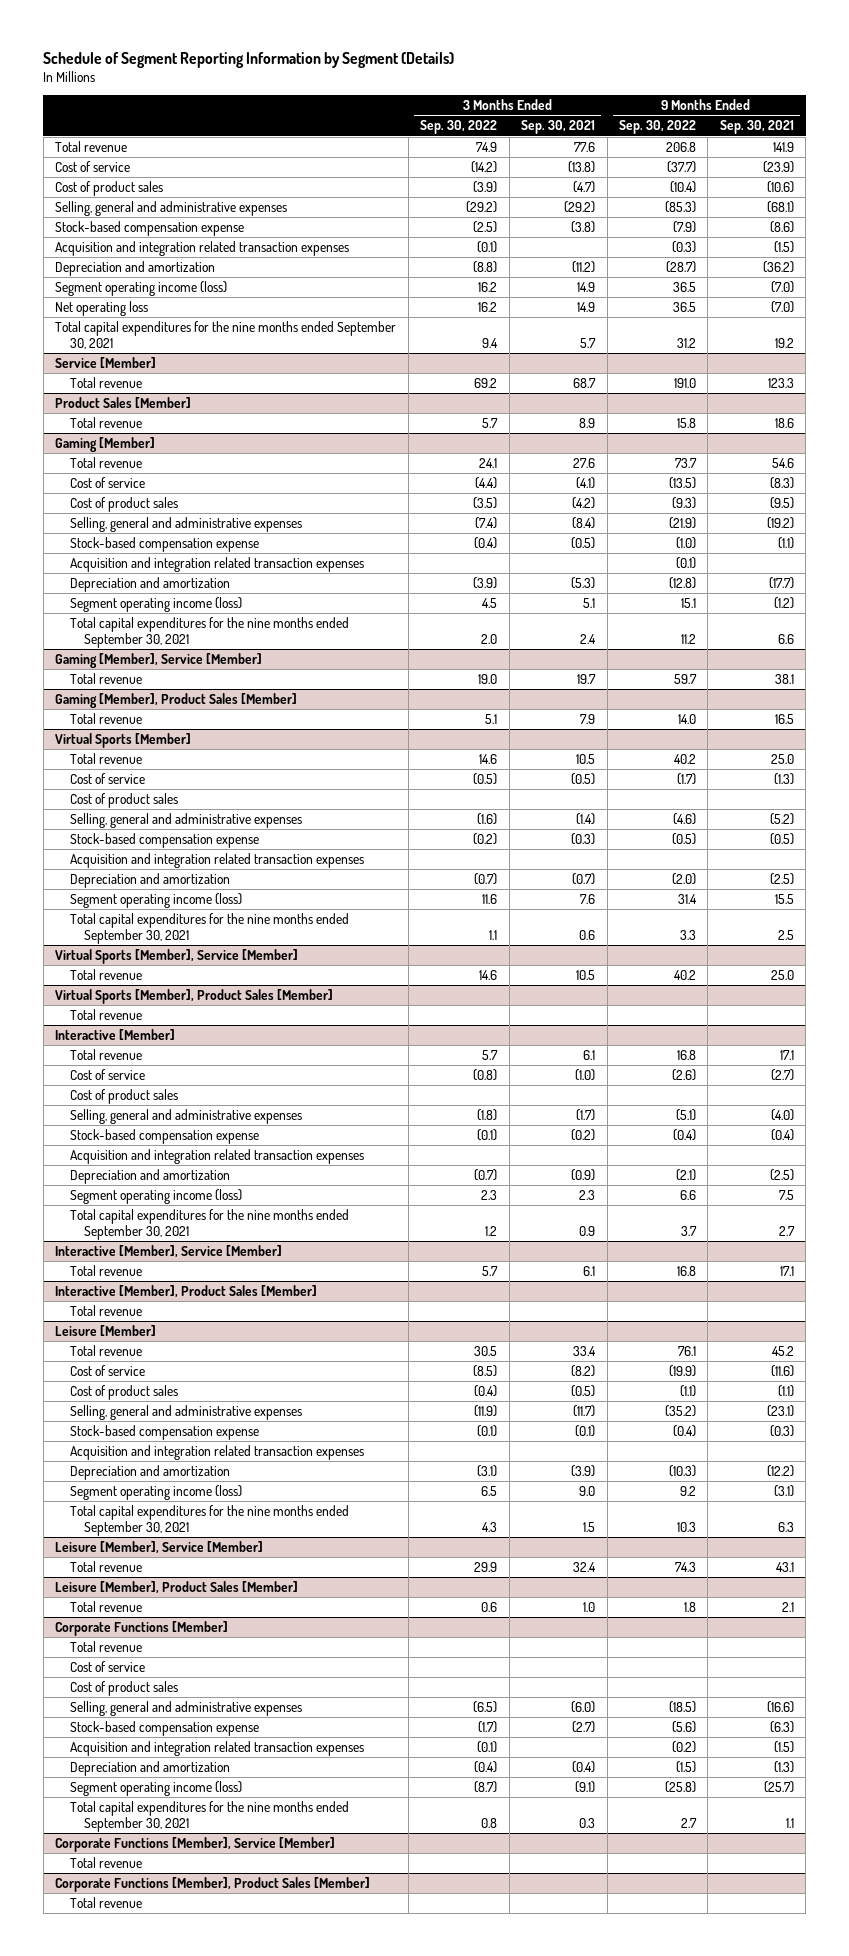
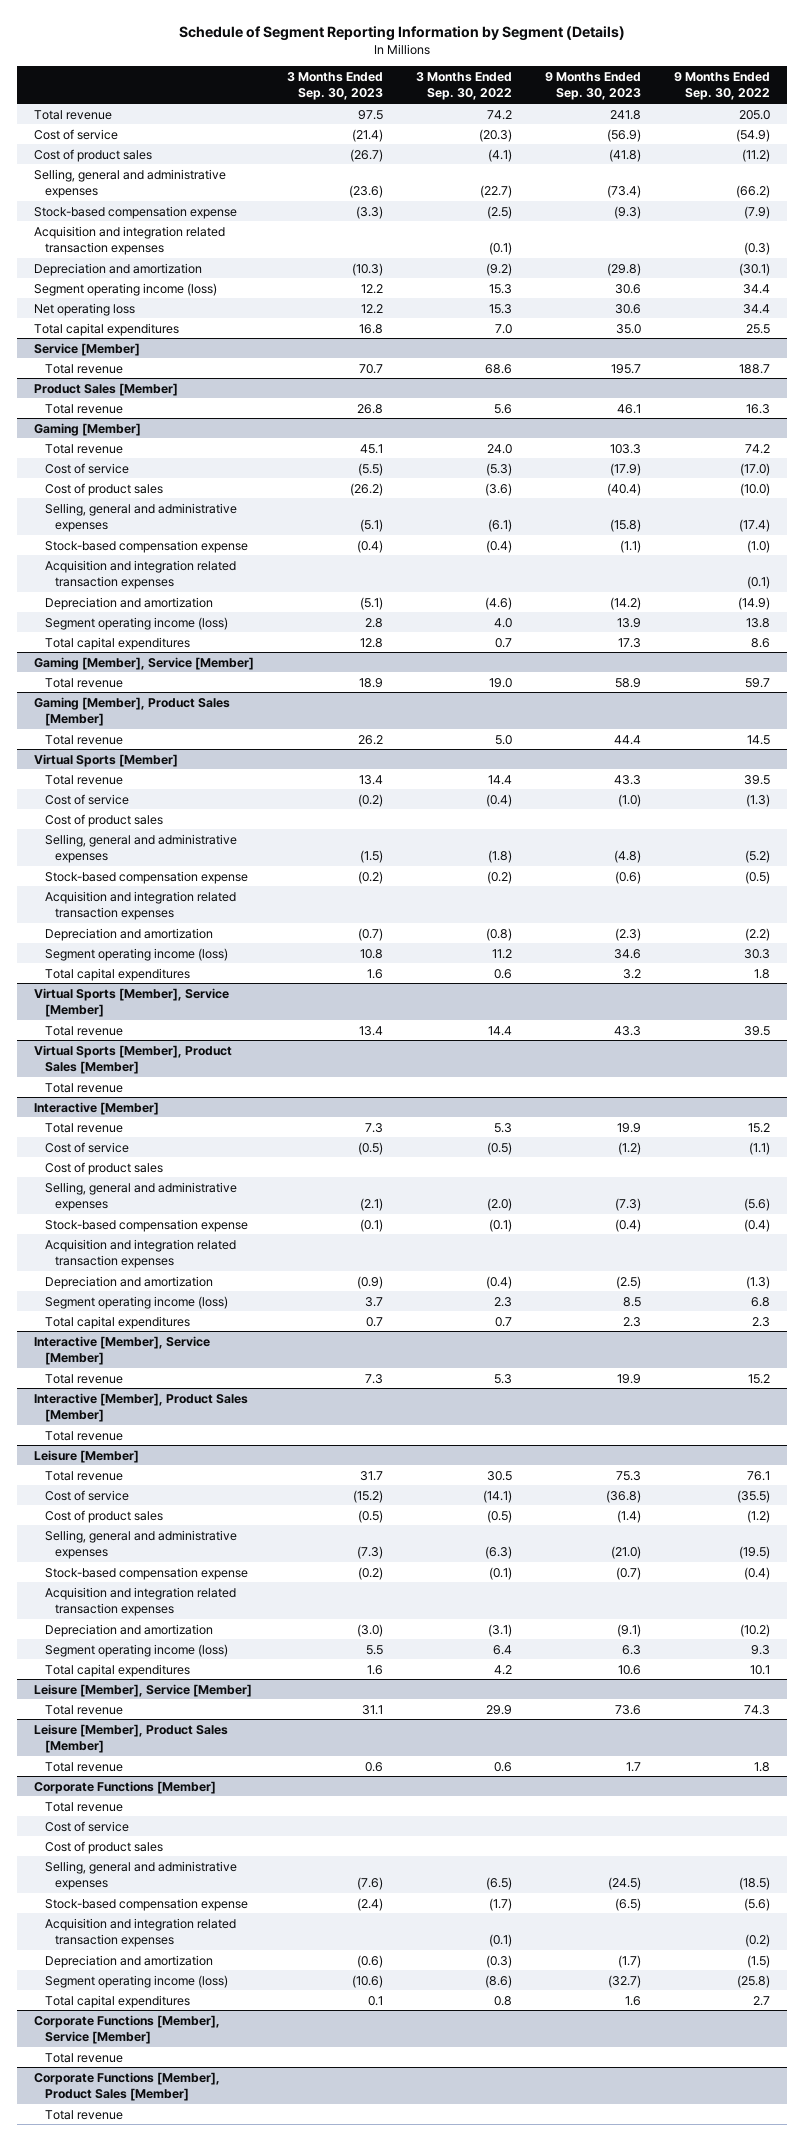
[521,120,596,135] Sep. 30, 2021 -> none
[719,120,794,135] Sep. 30, 2021 -> none
none -> [287,72,384,101] 3 Months Ended Sep. 30, 2023
none -> [545,72,642,101] 9 Months Ended Sep. 30, 2023
[476,141,498,152] 74.9 -> [487,109,513,120] 74.2
[666,141,697,152] 206.8 -> [739,109,771,120] 205.0
[471,160,498,173] (14.2) -> [479,128,513,142] (20.3)
[667,160,697,173] (37.7) -> [736,128,771,142] (54.9)
[473,180,498,193] (3.9) -> [488,148,513,162] (4.1)
[670,180,697,193] (10.4) -> [742,148,771,162] (11.2)
[466,200,498,213] (29.2) -> [480,184,513,198] (22.7)
[665,200,697,213] (85.3) -> [736,184,771,198] (66.2)
[473,260,498,273] (8.8) -> [486,262,513,276] (9.2)
[666,260,697,273] (28.7) -> [739,262,771,276] (30.1)
[478,281,498,292] 16.2 -> [489,283,513,294] 15.3
[673,281,697,292] 36.5 -> [743,283,771,294] 34.4
[478,301,498,312] 16.2 -> [489,303,513,314] 15.3
[673,301,697,312] 36.5 -> [743,303,771,314] 34.4
[55,320,397,350] Total capital expenditures for the nine months ended September 30, 2021 -> [33,322,179,336] Total capital expenditures
[482,338,499,349] 9.4 -> [495,323,513,334] 7.0
[677,338,697,349] 31.2 -> [746,323,771,334] 25.5
[474,377,498,388] 69.2 -> [485,363,513,374] 68.6
[674,377,697,388] 191.0 -> [739,363,771,374] 188.7
[482,417,499,428] 5.7 -> [494,403,513,414] 5.6
[677,417,697,428] 15.8 -> [746,403,771,414] 16.3
[479,457,498,468] 24.1 -> [487,443,513,454] 24.0
[675,457,698,468] 73.7 -> [745,443,771,454] 74.2
[475,476,498,489] (4.4) -> [486,462,513,476] (5.3)
[669,476,697,489] (13.5) -> [740,462,771,476] (17.0)
[473,496,498,509] (3.5) -> [485,482,513,496] (3.6)
[672,496,697,509] (9.3) -> [740,482,771,496] (10.0)
[475,516,498,529] (7.4) -> [488,518,513,532] (6.1)
[669,516,697,529] (21.9) -> [739,518,771,532] (17.4)
[473,576,498,589] (3.9) -> [485,596,513,610] (4.6)
[669,576,697,589] (12.8) -> [738,596,771,610] (14.9)
[482,597,498,608] 4.5 -> [494,617,513,628] 4.0
[681,597,697,608] 15.1 -> [746,617,771,628] 13.8
[69,616,349,649] Total capital expenditures for the nine months ended September 30, 2021 -> [44,636,190,650] Total capital expenditures
[481,634,498,645] 2.0 -> [495,637,513,648] 0.7
[681,634,697,645] 11.2 -> [751,637,771,648] 8.6
[485,713,498,724] 5.1 -> [495,734,513,745] 5.0
[678,713,697,724] 14.0 -> [747,734,771,745] 14.5
[479,753,498,764] 14.6 -> [488,774,513,785] 14.4
[674,753,697,764] 40.2 -> [744,774,771,785] 39.5
[473,772,498,785] (0.5) -> [486,793,513,807] (0.4)
[677,772,697,785] (1.7) -> [746,793,771,807] (1.3)
[477,812,498,825] (1.6) -> [488,849,513,863] (1.8)
[673,812,697,825] (4.6) -> [745,849,771,863] (5.2)
[474,872,498,885] (0.7) -> [486,927,513,941] (0.8)
[672,872,697,885] (2.0) -> [745,927,771,941] (2.2)
[482,893,498,904] 11.6 -> [492,948,513,959] 11.2
[678,893,698,904] 31.4 -> [744,948,771,959] 30.3
[69,912,349,945] Total capital expenditures for the nine months ended September 30, 2021 -> [44,967,190,981] Total capital expenditures
[489,930,498,941] 1.1 -> [494,968,513,979] 0.6
[680,930,697,941] 3.3 -> [754,968,771,979] 1.8
[479,969,498,980] 14.6 -> [488,1025,513,1036] 14.4
[674,969,697,980] 40.2 -> [744,1025,771,1036] 39.5
[482,1049,499,1060] 5.7 -> [494,1122,513,1133] 5.3
[677,1049,697,1060] 16.8 -> [748,1122,771,1133] 15.2
[473,1068,498,1081] (0.8) -> [487,1141,513,1155] (0.5)
[672,1068,697,1081] (2.6) -> [749,1141,771,1155] (1.1)
[477,1108,498,1121] (1.8) -> [487,1197,513,1211] (2.0)
[676,1108,697,1121] (5.1) -> [744,1197,771,1211] (5.6)
[474,1168,498,1181] (0.7) -> [486,1275,513,1289] (0.4)
[676,1168,697,1181] (2.1) -> [746,1275,771,1289] (1.3)
[680,1189,697,1200] 6.6 -> [751,1296,771,1307] 6.8
[69,1208,349,1241] Total capital expenditures for the nine months ended September 30, 2021 -> [44,1315,190,1329] Total capital expenditures
[485,1226,498,1237] 1.2 -> [495,1316,513,1327] 0.7
[681,1226,698,1237] 3.7 -> [752,1316,771,1327] 2.3
[482,1265,499,1276] 5.7 -> [494,1373,513,1384] 5.3
[677,1265,697,1276] 16.8 -> [748,1373,771,1384] 15.2
[473,1364,498,1377] (8.5) -> [483,1489,513,1503] (14.1)
[669,1364,697,1377] (19.9) -> [737,1489,771,1503] (35.5)
[474,1384,498,1397] (0.4) -> [487,1509,513,1523] (0.5)
[680,1384,697,1397] (1.1) -> [747,1509,771,1523] (1.2)
[474,1404,498,1417] (11.9) -> [485,1545,513,1559] (6.3)
[665,1404,697,1417] (35.2) -> [739,1545,771,1559] (19.5)
[669,1464,697,1477] (10.3) -> [740,1623,771,1637] (10.2)
[481,1485,498,1496] 6.5 -> [493,1644,513,1655] 6.4
[680,1485,697,1496] 9.2 -> [751,1644,771,1655] 9.3
[69,1504,349,1537] Total capital expenditures for the nine months ended September 30, 2021 -> [44,1663,190,1677] Total capital expenditures
[482,1522,498,1533] 4.3 -> [494,1664,513,1675] 4.2
[677,1522,697,1533] 10.3 -> [750,1664,771,1675] 10.1
[474,1760,498,1773] (0.4) -> [486,1954,513,1968] (0.3)
[474,1780,498,1793] (8.7) -> [485,1974,513,1988] (8.6)
[69,1800,349,1833] Total capital expenditures for the nine months ended September 30, 2021 -> [44,1994,190,2008] Total capital expenditures

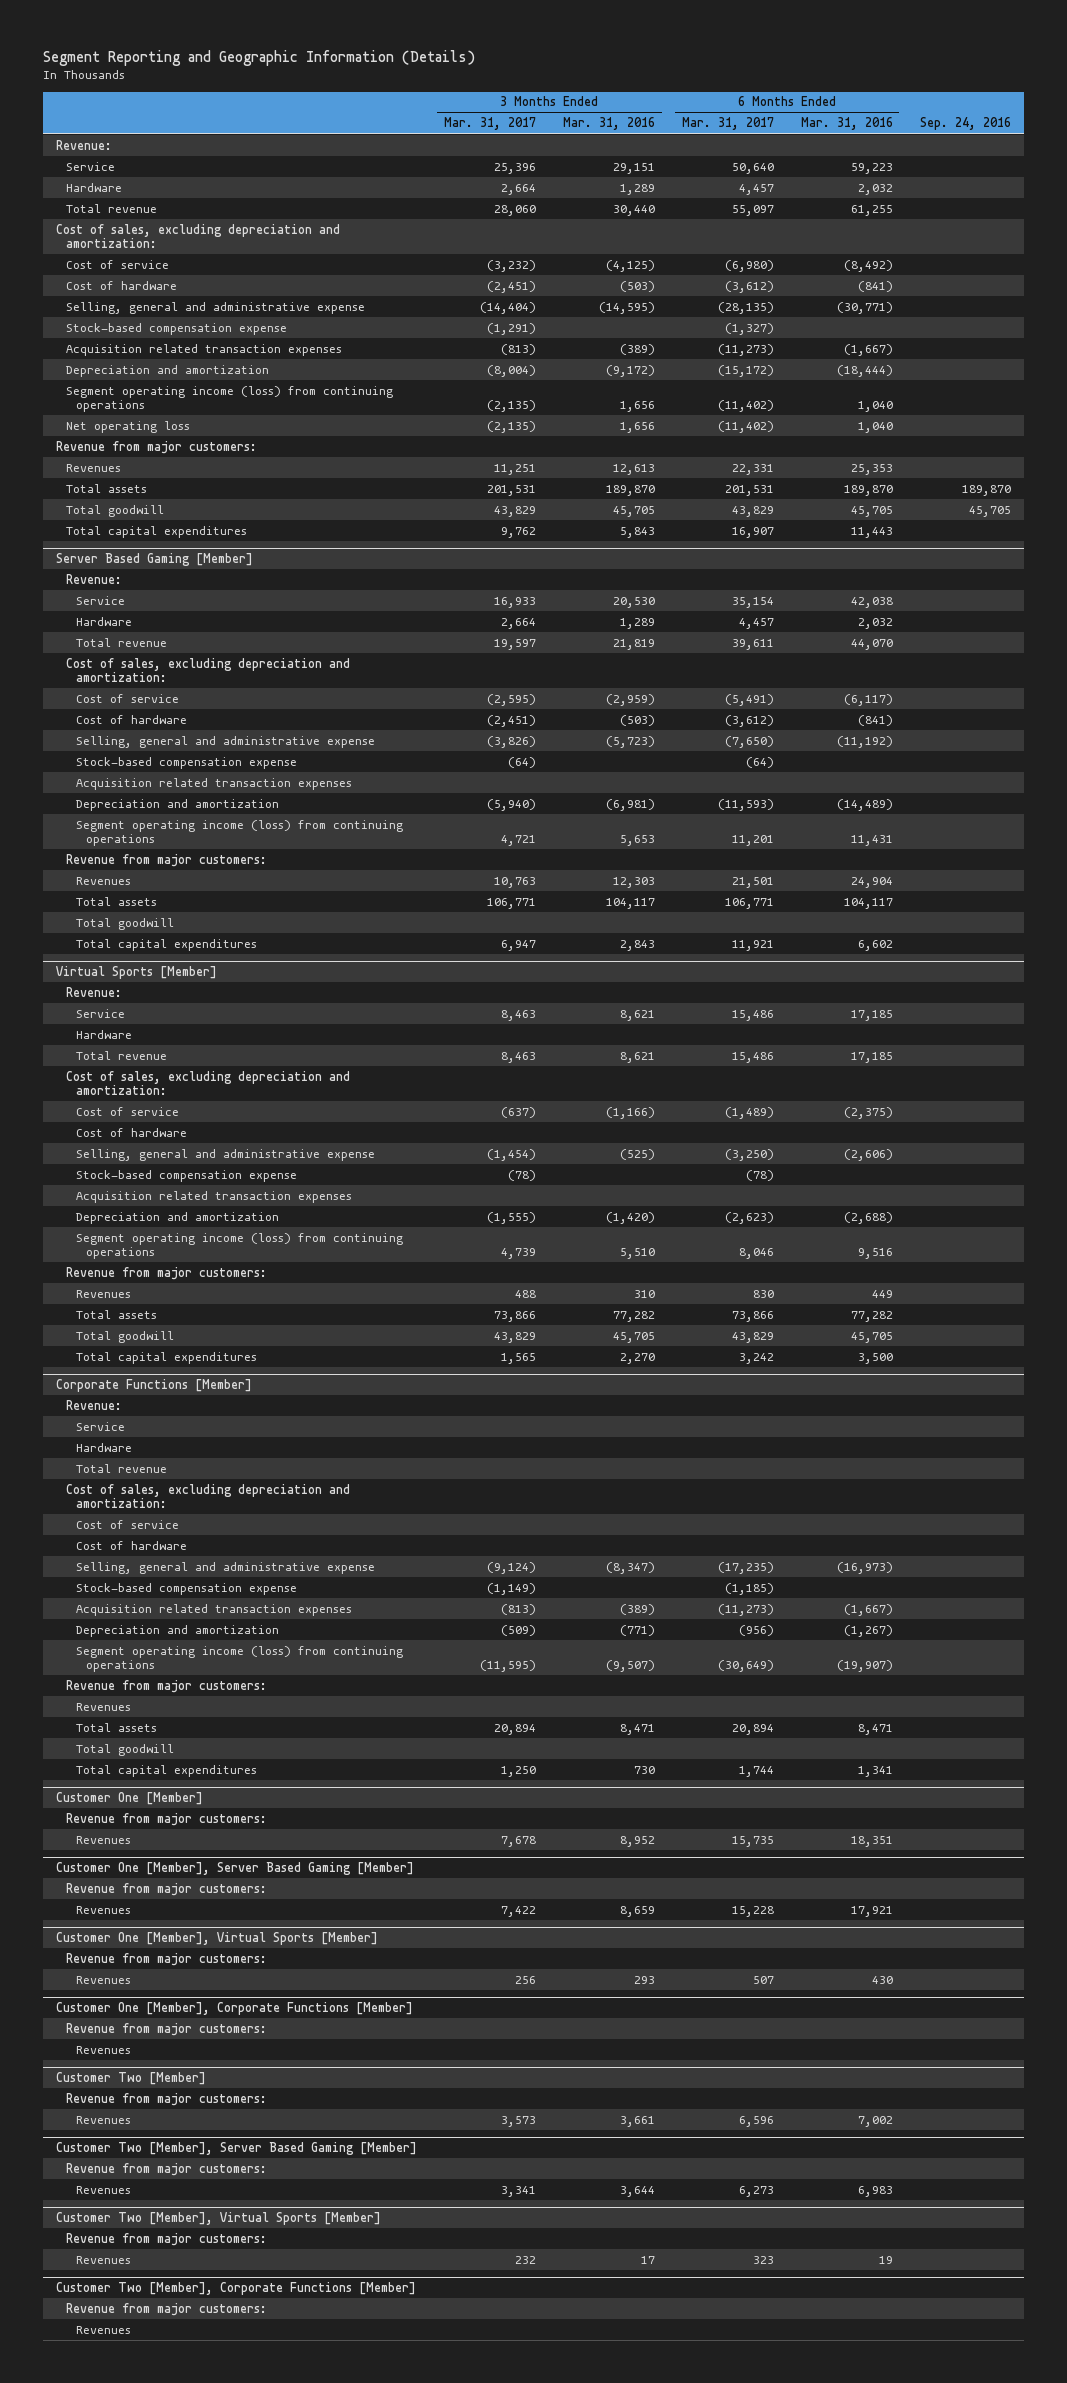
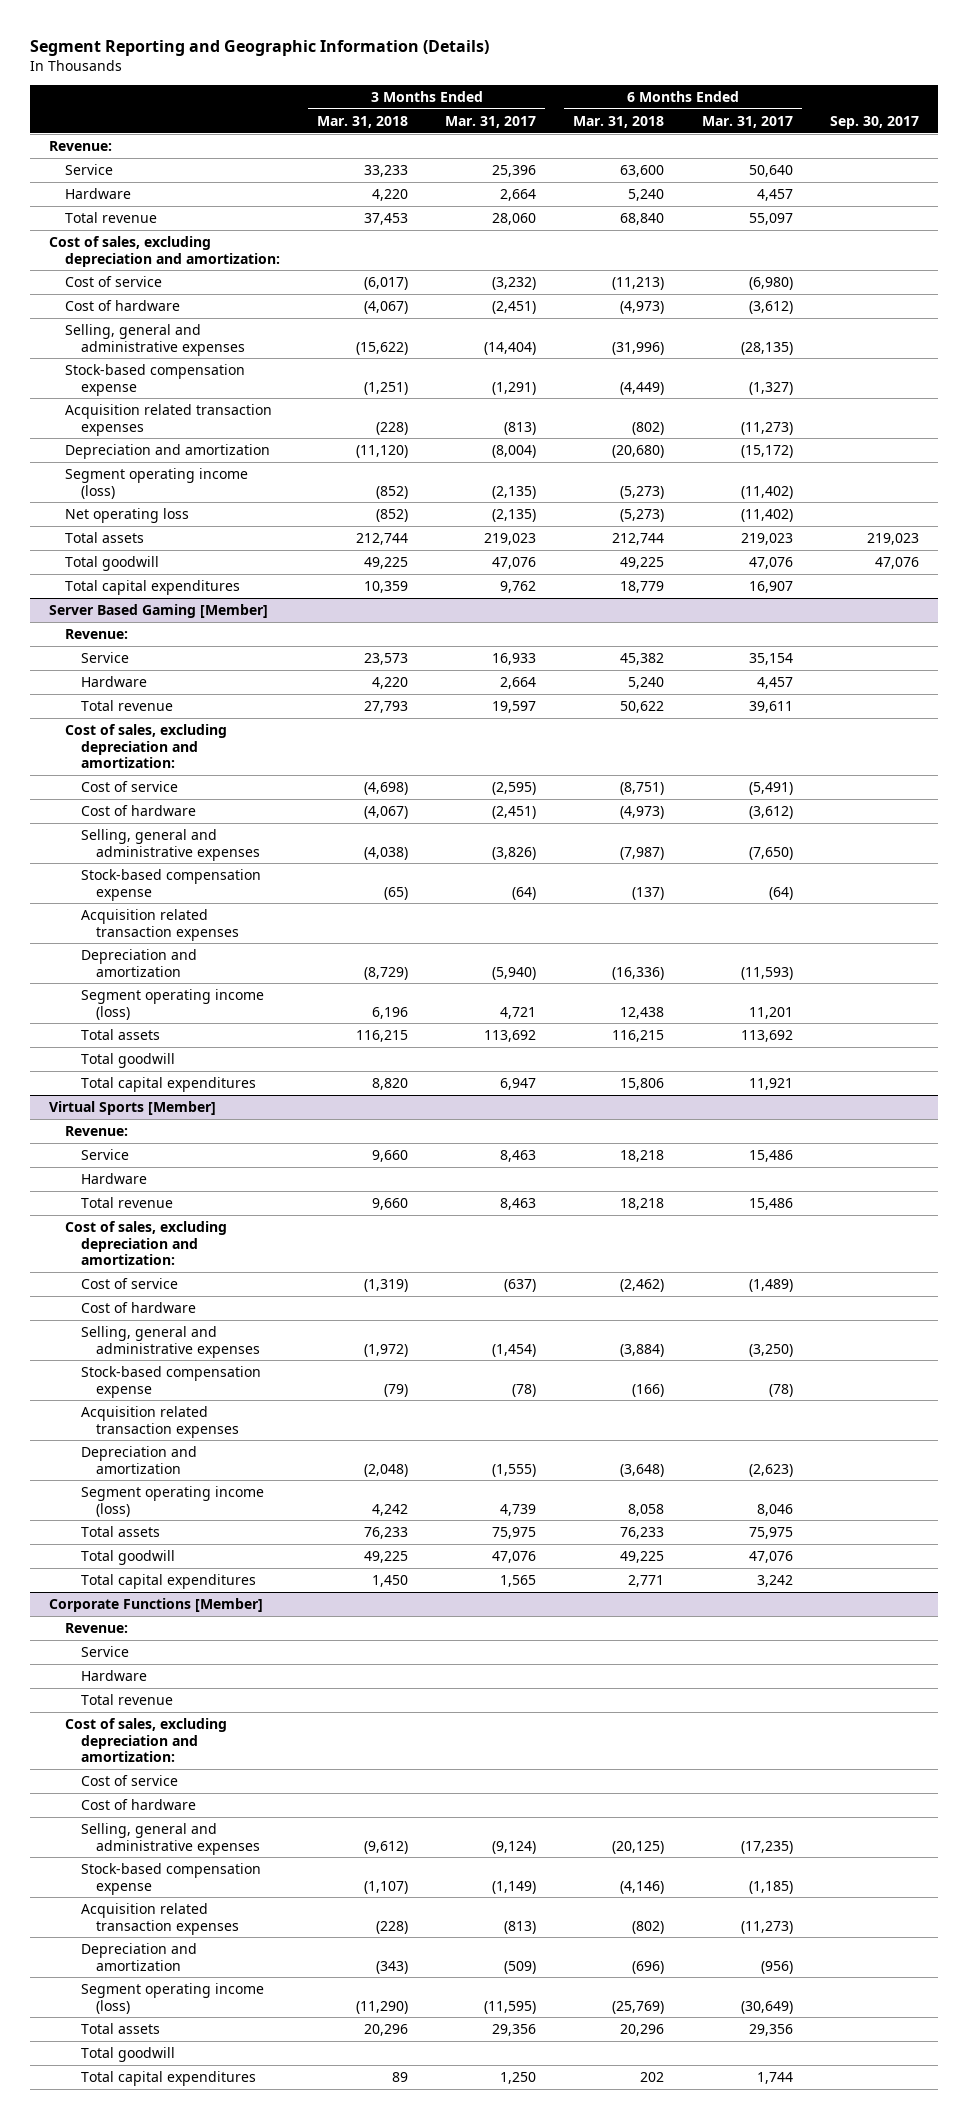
[562,117,655,131] Mar. 31, 2016 -> none
[800,117,893,131] Mar. 31, 2016 -> none
[919,117,1011,131] Sep. 24, 2016 -> none
none -> [316,115,408,128] Mar. 31, 2018
none -> [573,115,665,128] Mar. 31, 2018
none -> [829,115,919,129] Sep. 30, 2017
[65,301,365,314] Selling, general and administrative expense -> [64,323,245,356] Selling, general and administrative expenses
[65,385,393,413] Segment operating income (loss) from continuing operations -> [64,467,248,499] Segment operating income (loss)
[56,440,258,454] Revenue from major customers: -> none
[65,463,121,472] Revenues -> none
[486,484,536,496] 201,531 -> [484,532,537,545] 219,023
[724,484,774,496] 201,531 -> [740,532,793,545] 219,023
[493,505,536,517] 43,829 -> [492,556,537,569] 47,076
[731,505,774,517] 43,829 -> [748,556,793,569] 47,076
[75,735,375,748] Selling, general and administrative expense -> [80,828,261,861] Selling, general and administrative expenses
[65,853,267,867] Revenue from major customers: -> none
[75,876,131,885] Revenues -> none
[75,819,403,847] Segment operating income (loss) from continuing operations -> [80,988,264,1020] Segment operating income (loss)
[486,897,536,909] 106,771 -> [484,1029,537,1042] 113,692
[724,897,774,909] 106,771 -> [740,1029,793,1042] 113,692
[75,1148,375,1161] Selling, general and administrative expense -> [80,1325,261,1358] Selling, general and administrative expenses
[65,1266,267,1280] Revenue from major customers: -> none
[75,1289,131,1298] Revenues -> none
[75,1232,403,1260] Segment operating income (loss) from continuing operations -> [80,1485,264,1517] Segment operating income (loss)
[493,1310,536,1322] 73,866 -> [492,1526,537,1539] 75,975
[731,1310,774,1322] 73,866 -> [748,1526,793,1539] 75,975
[493,1331,536,1343] 43,829 -> [492,1550,537,1563] 47,076
[731,1331,774,1343] 43,829 -> [748,1550,793,1563] 47,076
[75,1561,375,1574] Selling, general and administrative expense -> [80,1822,261,1855] Selling, general and administrative expenses
[65,1679,267,1693] Revenue from major customers: -> none
[75,1702,131,1711] Revenues -> none
[75,1645,403,1673] Segment operating income (loss) from continuing operations -> [80,1982,264,2014] Segment operating income (loss)
[493,1723,536,1735] 20,894 -> [492,2023,537,2036] 29,356
[731,1723,774,1735] 20,894 -> [748,2023,793,2036] 29,356
[56,1792,204,1806] Customer One [Member] -> none
[65,1812,267,1826] Revenue from major customers: -> none
[75,1835,131,1844] Revenues -> none
[56,1862,415,1876] Customer One [Member], Server Based Gaming [Member] -> none
[65,1882,267,1896] Revenue from major customers: -> none
[75,1905,131,1914] Revenues -> none
[56,1932,379,1946] Customer One [Member], Virtual Sports [Member] -> none
[65,1952,267,1966] Revenue from major customers: -> none
[75,1975,131,1984] Revenues -> none
[56,2002,414,2016] Customer One [Member], Corporate Functions [Member] -> none
[65,2022,267,2036] Revenue from major customers: -> none
[75,2045,131,2054] Revenues -> none
[56,2072,207,2086] Customer Two [Member] -> none
[65,2092,267,2106] Revenue from major customers: -> none
[75,2115,131,2124] Revenues -> none
[56,2142,418,2156] Customer Two [Member], Server Based Gaming [Member] -> none
[65,2162,267,2176] Revenue from major customers: -> none
[75,2185,131,2194] Revenues -> none
[56,2212,382,2226] Customer Two [Member], Virtual Sports [Member] -> none
[65,2232,267,2246] Revenue from major customers: -> none
[75,2255,131,2264] Revenues -> none
[56,2282,417,2296] Customer Two [Member], Corporate Functions [Member] -> none
[65,2302,267,2316] Revenue from major customers: -> none
[75,2325,131,2334] Revenues -> none

